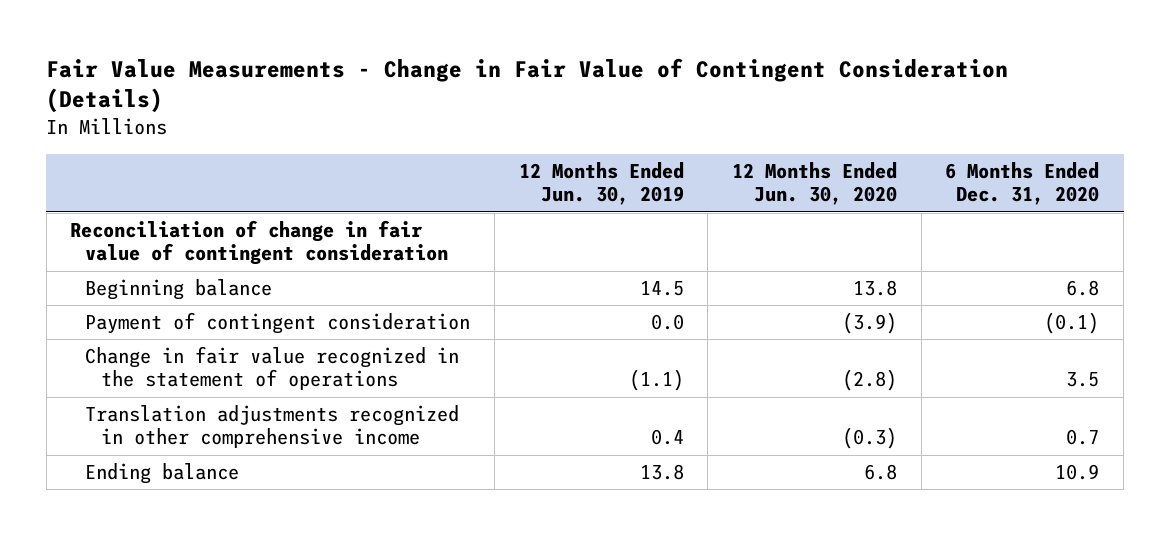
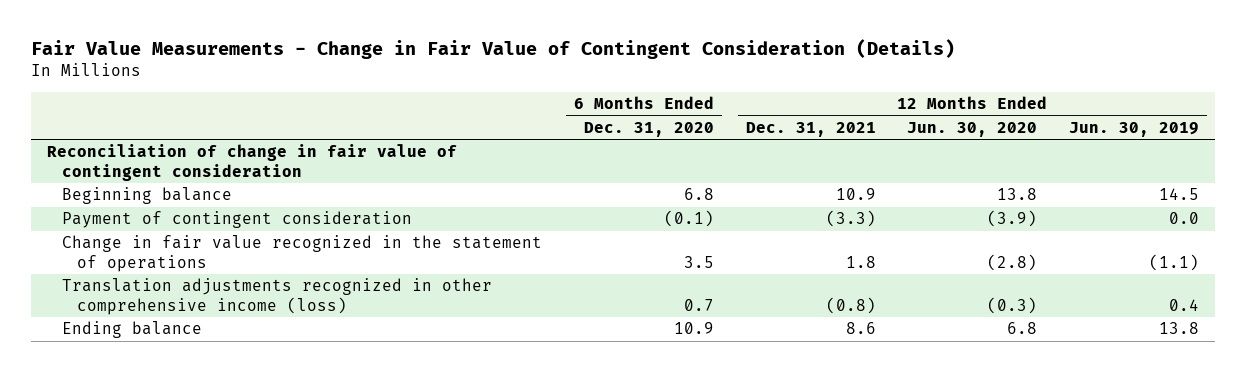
none -> [745,121,876,137] Dec. 31, 2021
[85,405,460,449] Translation adjustments recognized in other comprehensive income -> [62,278,493,315] Translation adjustments recognized in other comprehensive income (loss)

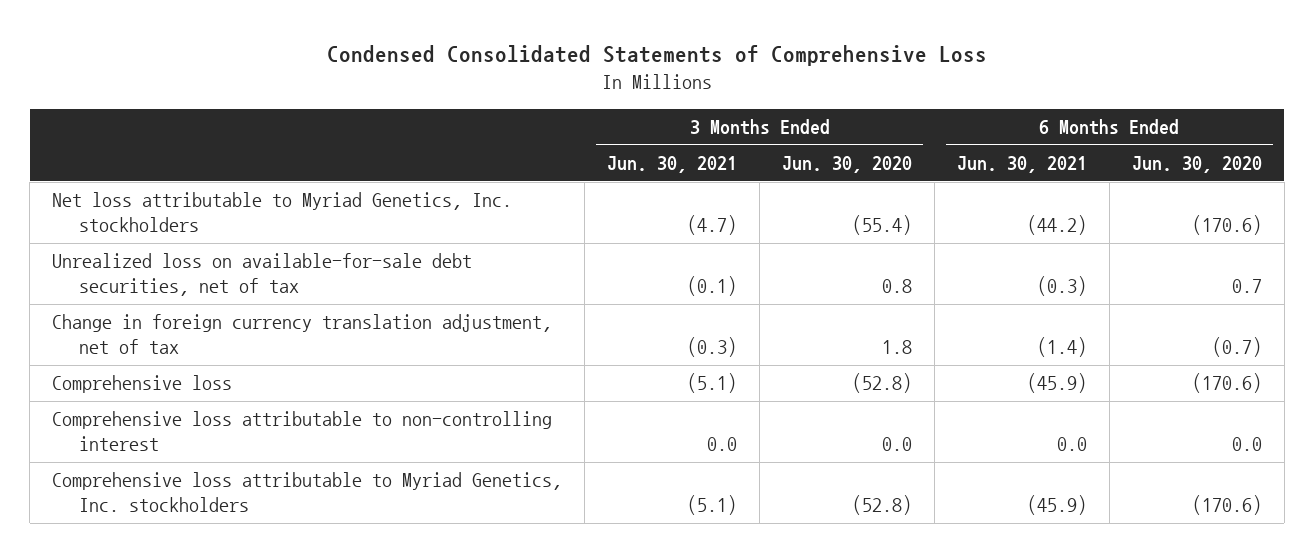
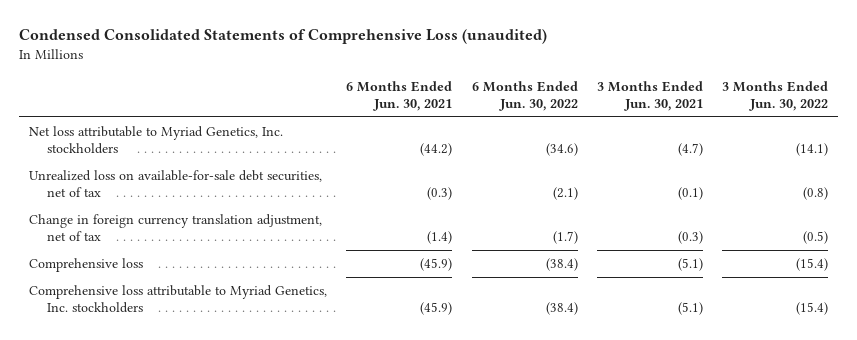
[327,45,988,67] Condensed Consolidated Statements of Comprehensive Loss -> [18,29,547,45] Condensed Consolidated Statements of Comprehensive Loss (unaudited)
[782,156,913,174] Jun. 30, 2020 -> none
[1131,156,1262,174] Jun. 30, 2020 -> none
none -> [471,80,578,111] 6 Months Ended Jun. 30, 2022
none -> [722,80,829,111] 3 Months Ended Jun. 30, 2022
[52,411,553,452] Comprehensive loss attributable to non-controlling interest -> none

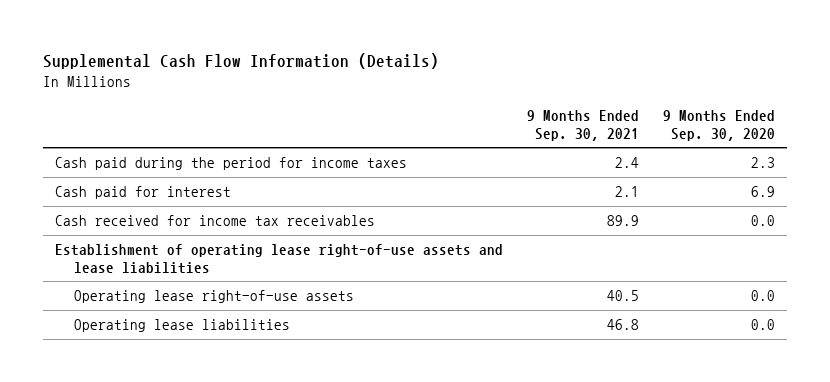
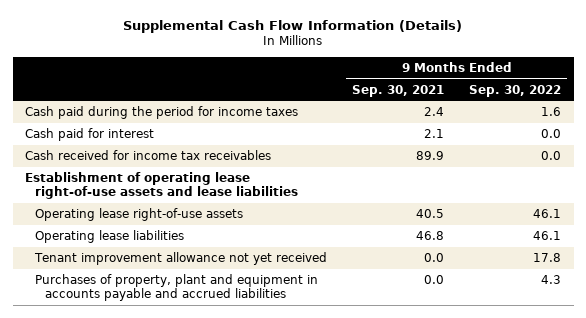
[662,110,775,141] 9 Months Ended Sep. 30, 2020 -> none
none -> [469,84,562,97] Sep. 30, 2022
none -> [33,252,327,266] Tenant improvement allowance not yet received
none -> [34,274,318,302] Purchases of property, plant and equipment in accounts payable and accrued liabilities

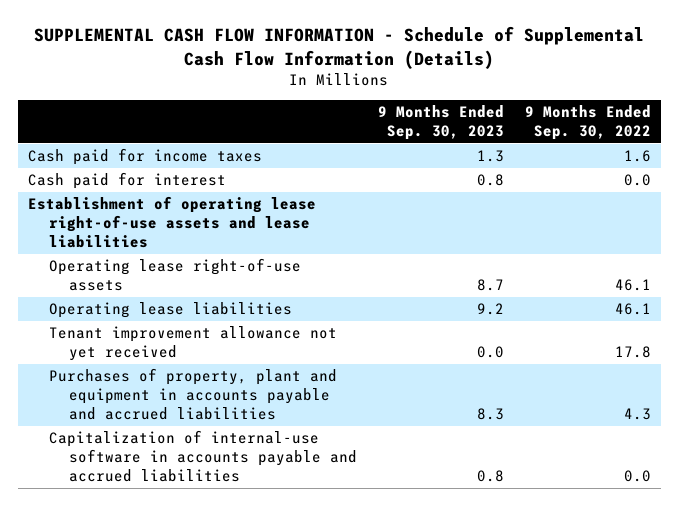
[123,20,463,34] Supplemental Cash Flow Information (Details) -> [34,26,645,69] SUPPLEMENTAL CASH FLOW INFORMATION - Schedule of Supplemental Cash Flow Information (Details)
[351,84,444,97] Sep. 30, 2021 -> none
none -> [377,105,504,141] 9 Months Ended Sep. 30, 2023
[25,106,299,120] Cash paid during the period for income taxes -> [28,148,263,166] Cash paid for income taxes
[25,150,272,161] Cash received for income tax receivables -> none
none -> [48,430,357,483] Capitalization of internal-use software in accounts payable and accrued liabilities

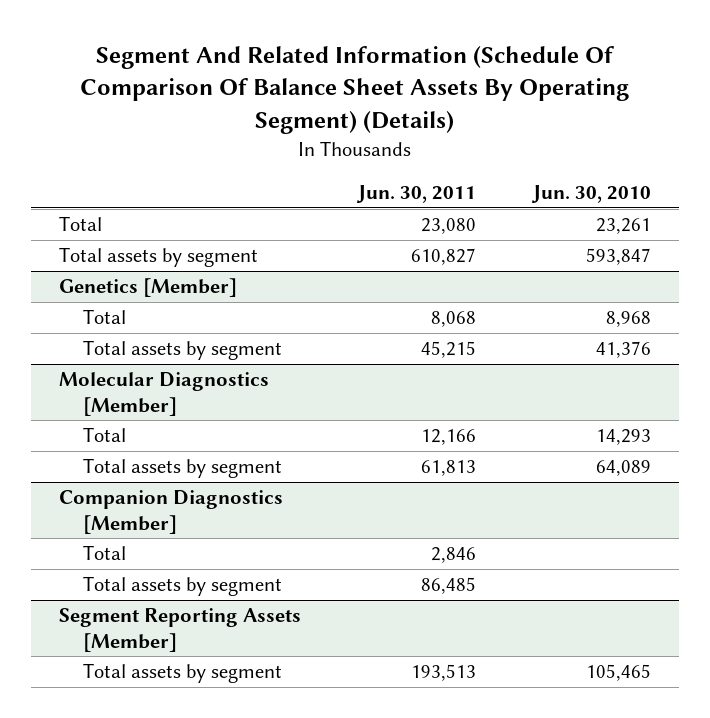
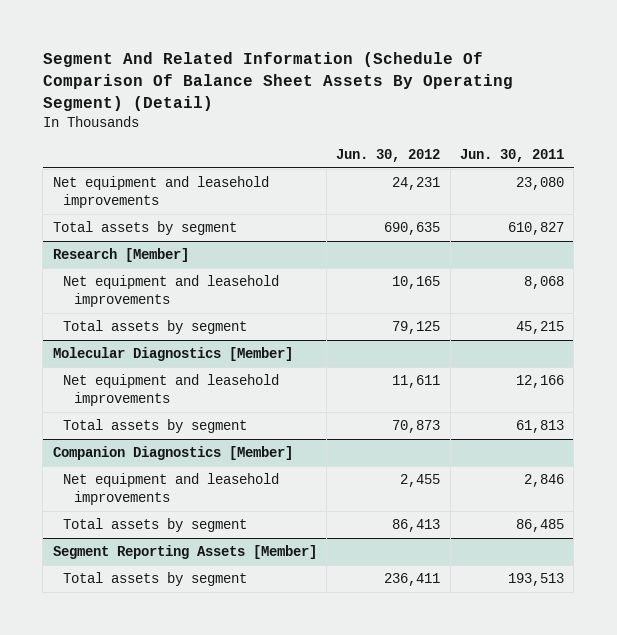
[79,46,629,134] Segment And Related Information (Schedule Of Comparison Of Balance Sheet Assets By Operating Segment) (Details) -> [42,52,513,111] Segment And Related Information (Schedule Of Comparison Of Balance Sheet Assets By Operating Segment) (Detail)
[530,184,651,203] Jun. 30, 2010 -> none
none -> [336,148,441,162] Jun. 30, 2012
[59,216,103,232] Total -> [52,176,269,208] Net equipment and leasehold improvements
[59,278,238,298] Genetics [Member] -> none
none -> [52,248,189,263] Research [Member]
[82,309,126,325] Total -> [63,275,280,307] Net equipment and leasehold improvements
[82,427,126,443] Total -> [63,374,280,406] Net equipment and leasehold improvements
[82,545,126,561] Total -> [63,473,280,505] Net equipment and leasehold improvements

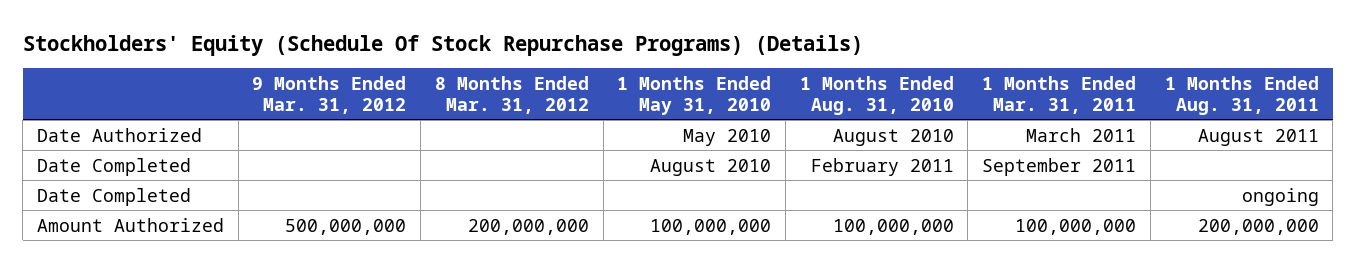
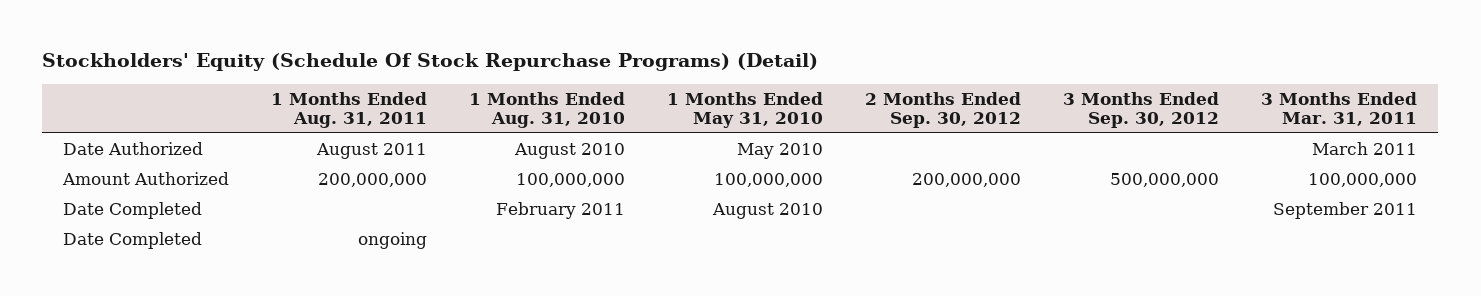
[22,34,863,56] Stockholders' Equity (Schedule Of Stock Repurchase Programs) (Details) -> [42,53,819,72] Stockholders' Equity (Schedule Of Stock Repurchase Programs) (Detail)
[252,75,407,114] 9 Months Ended Mar. 31, 2012 -> none
[434,75,589,114] 8 Months Ended Mar. 31, 2012 -> none
[982,75,1137,114] 1 Months Ended Mar. 31, 2011 -> none
none -> [865,91,1022,128] 2 Months Ended Sep. 30, 2012
none -> [1063,91,1220,128] 3 Months Ended Sep. 30, 2012
none -> [1261,91,1418,126] 3 Months Ended Mar. 31, 2011
[37,217,225,232] Amount Authorized -> [62,171,230,185] Amount Authorized

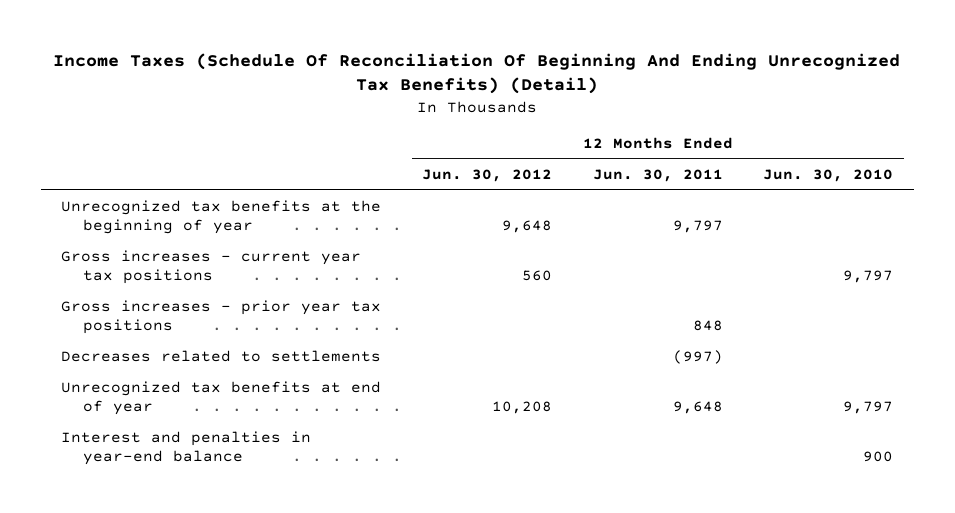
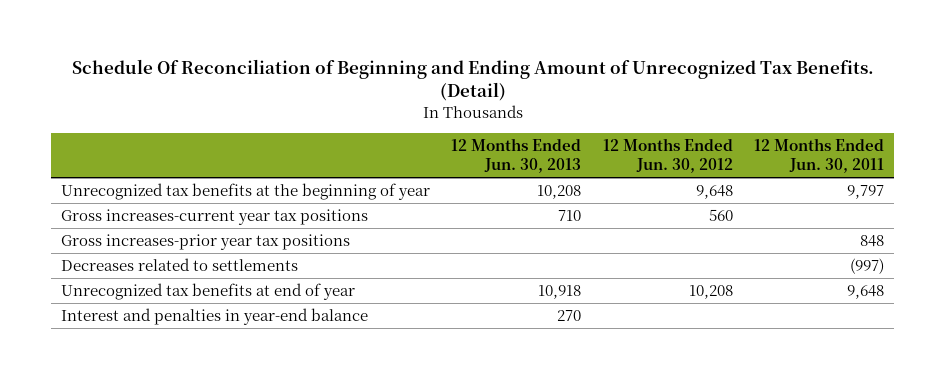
[53,52,901,95] Income Taxes (Schedule Of Reconciliation Of Beginning And Ending Unrecognized Tax Benefits) (Detail) -> [71,59,874,102] Schedule Of Reconciliation of Beginning and Ending Amount of Unrecognized Tax Benefits. (Detail)
[763,168,894,182] Jun. 30, 2010 -> none
none -> [451,137,582,174] 12 Months Ended Jun. 30, 2013
[61,250,362,285] Gross increases - current year tax positions -> [61,209,369,226] Gross increases-current year tax positions
[61,300,382,335] Gross increases - prior year tax positions -> [61,234,351,251] Gross increases-prior year tax positions

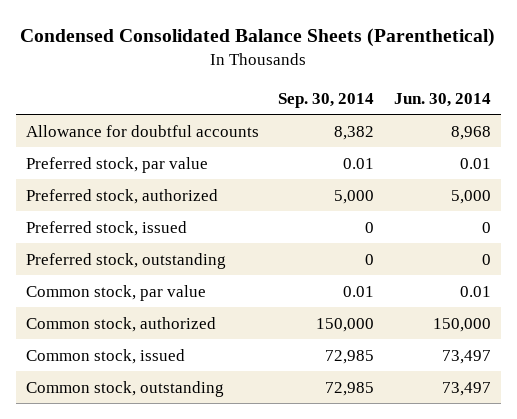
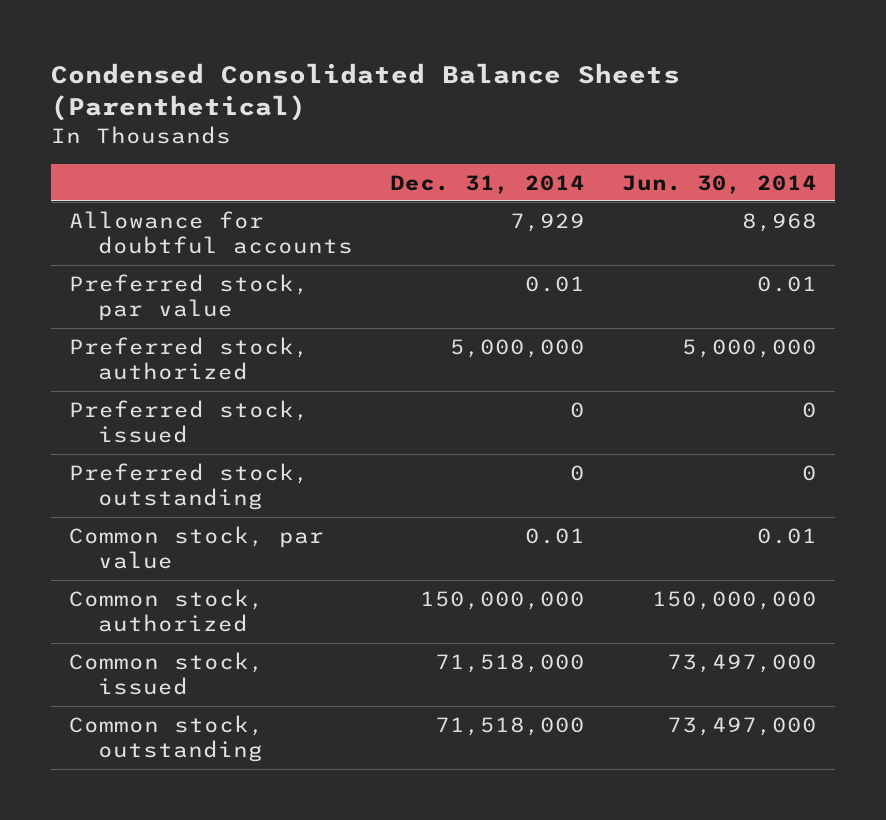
[278,92,375,108] Sep. 30, 2014 -> none
none -> [390,174,586,194] Dec. 31, 2014
[450,189,491,204] 5,000 -> [681,338,817,358] 5,000,000
[432,317,491,332] 150,000 -> [651,590,817,610] 150,000,000
[441,349,491,364] 73,497 -> [666,653,817,673] 73,497,000
[441,381,491,396] 73,497 -> [666,716,817,736] 73,497,000

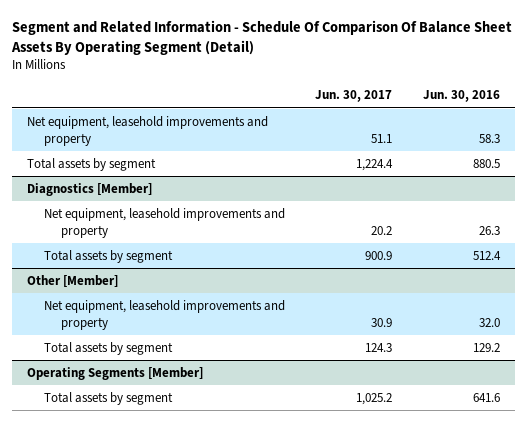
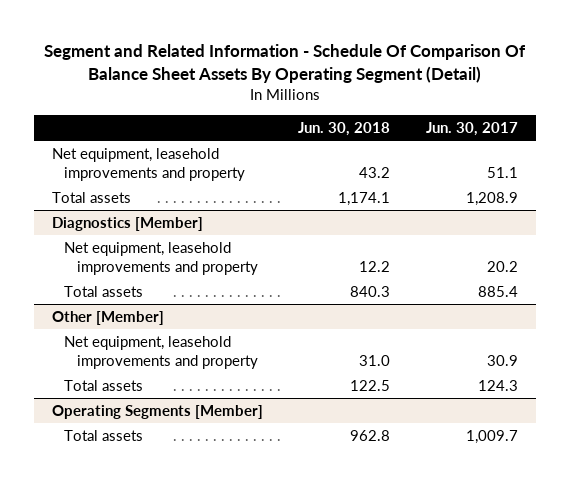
[422,90,500,103] Jun. 30, 2016 -> none
none -> [298,122,391,137] Jun. 30, 2018
[27,157,157,171] Total assets by segment -> [51,191,131,203] Total assets
[356,158,394,171] 1,224.4 -> [466,191,519,206] 1,208.9
[44,249,174,263] Total assets by segment -> [64,285,144,297] Total assets
[365,250,393,260] 900.9 -> [478,285,519,297] 885.4
[44,341,174,355] Total assets by segment -> [64,379,144,391] Total assets
[44,391,174,405] Total assets by segment -> [64,429,144,441] Total assets
[356,392,393,405] 1,025.2 -> [466,429,519,444] 1,009.7

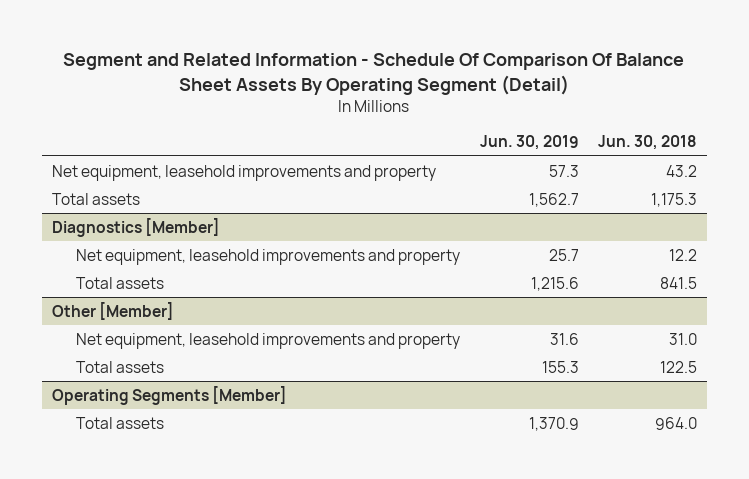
[426,122,519,137] Jun. 30, 2017 -> none
none -> [479,135,579,151] Jun. 30, 2019
[338,191,391,206] 1,174.1 -> [651,192,698,207] 1,175.3
[350,285,391,297] 840.3 -> [660,276,698,289] 841.5
[350,429,391,441] 962.8 -> [655,416,698,430] 964.0

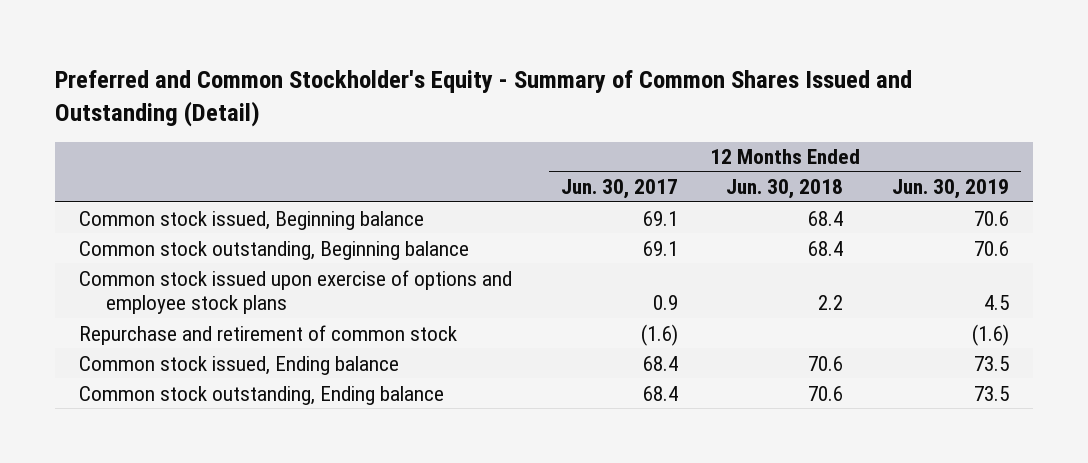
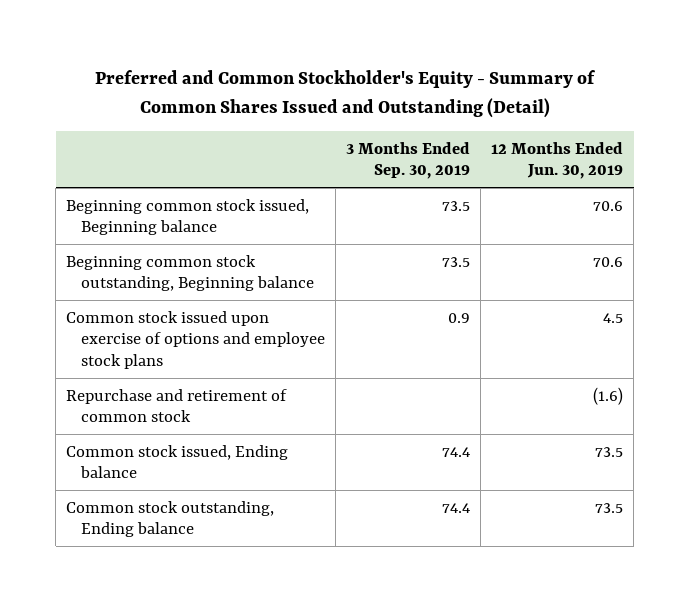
[560,179,678,200] Jun. 30, 2017 -> none
[726,179,844,200] Jun. 30, 2018 -> none
none -> [346,141,471,180] 3 Months Ended Sep. 30, 2019
[79,210,425,230] Common stock issued, Beginning balance -> [66,198,310,236] Beginning common stock issued, Beginning balance
[79,240,470,260] Common stock outstanding, Beginning balance -> [66,254,314,292] Beginning common stock outstanding, Beginning balance

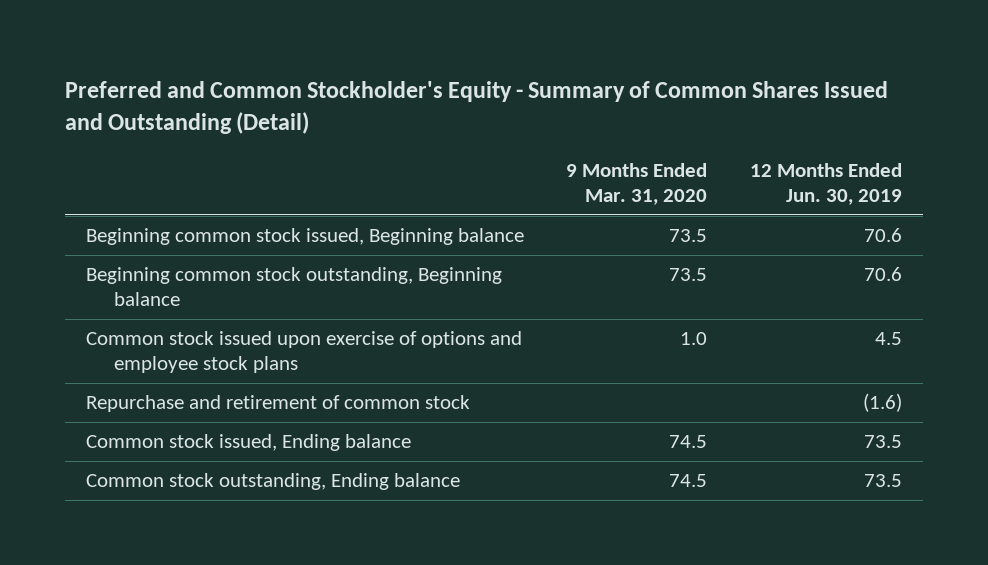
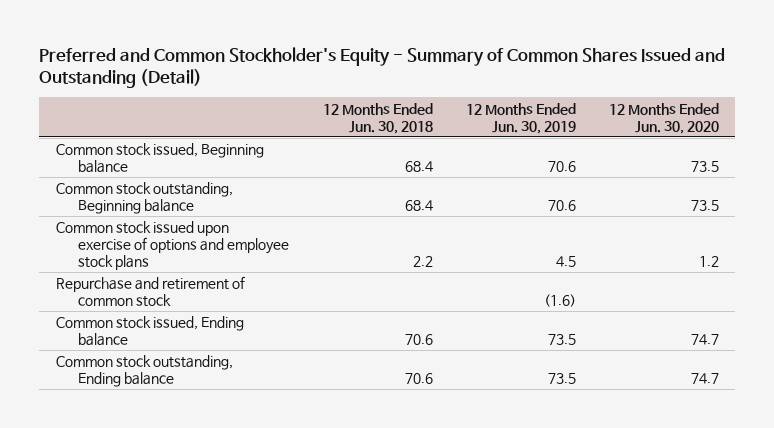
[566,163,708,206] 9 Months Ended Mar. 31, 2020 -> none
none -> [322,102,433,134] 12 Months Ended Jun. 30, 2018
none -> [608,102,719,134] 12 Months Ended Jun. 30, 2020
[86,228,525,246] Beginning common stock issued, Beginning balance -> [55,143,264,174] Common stock issued, Beginning balance
[86,267,503,307] Beginning common stock outstanding, Beginning balance -> [55,182,233,215] Common stock outstanding, Beginning balance

